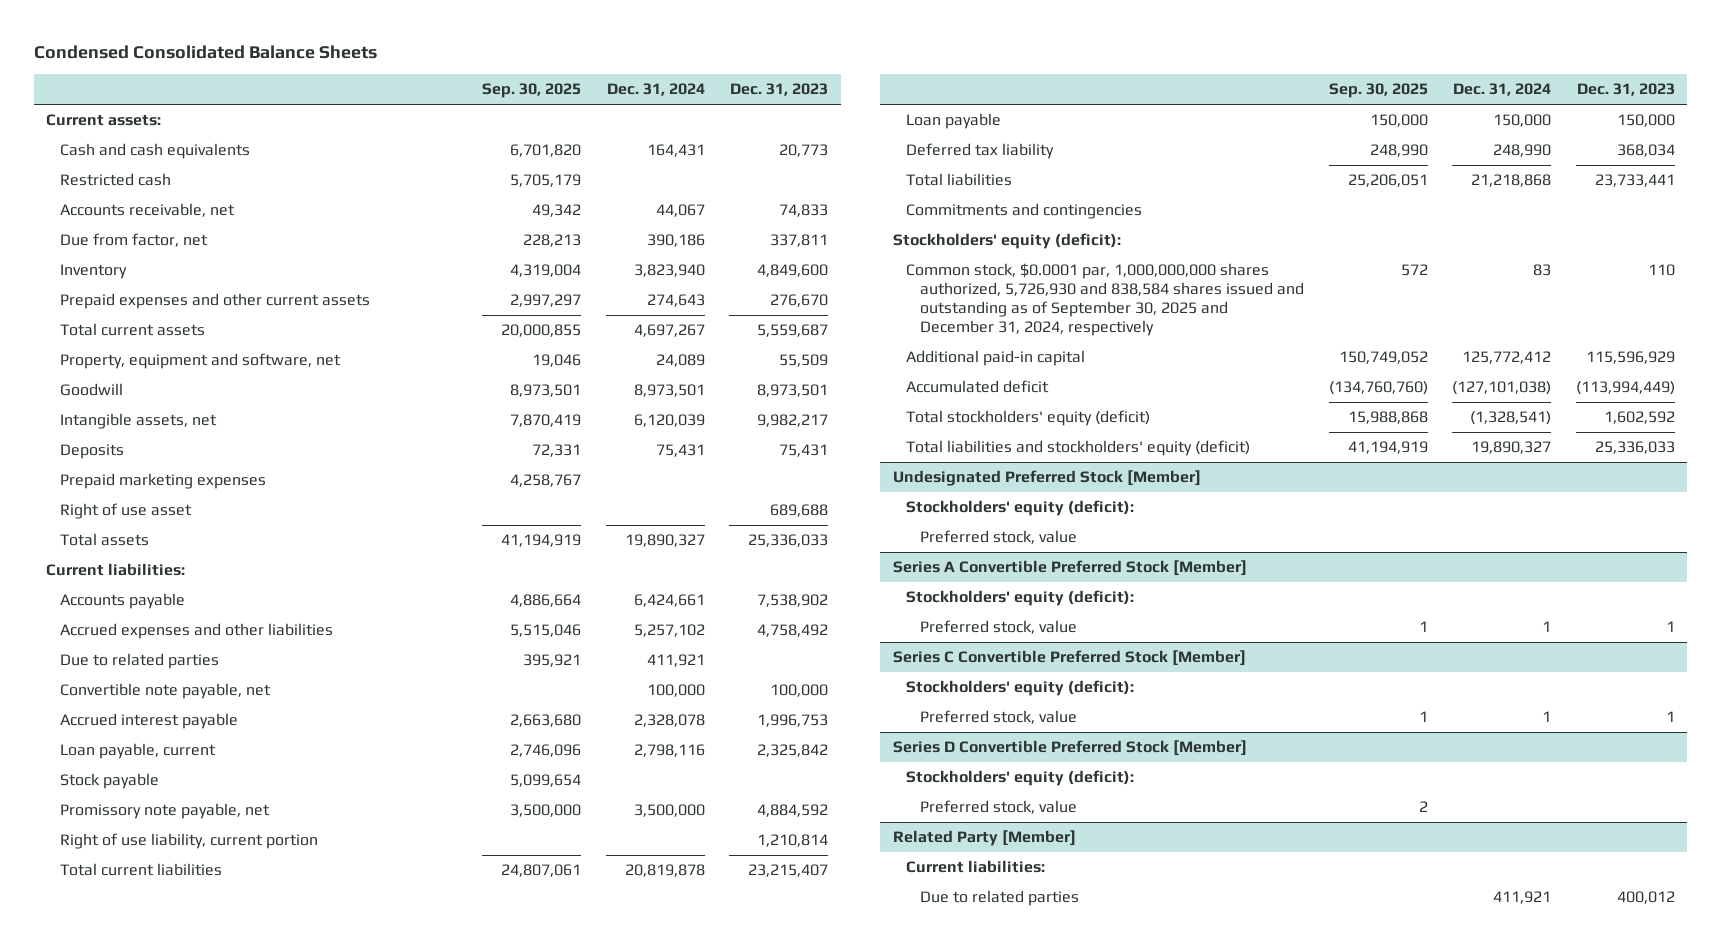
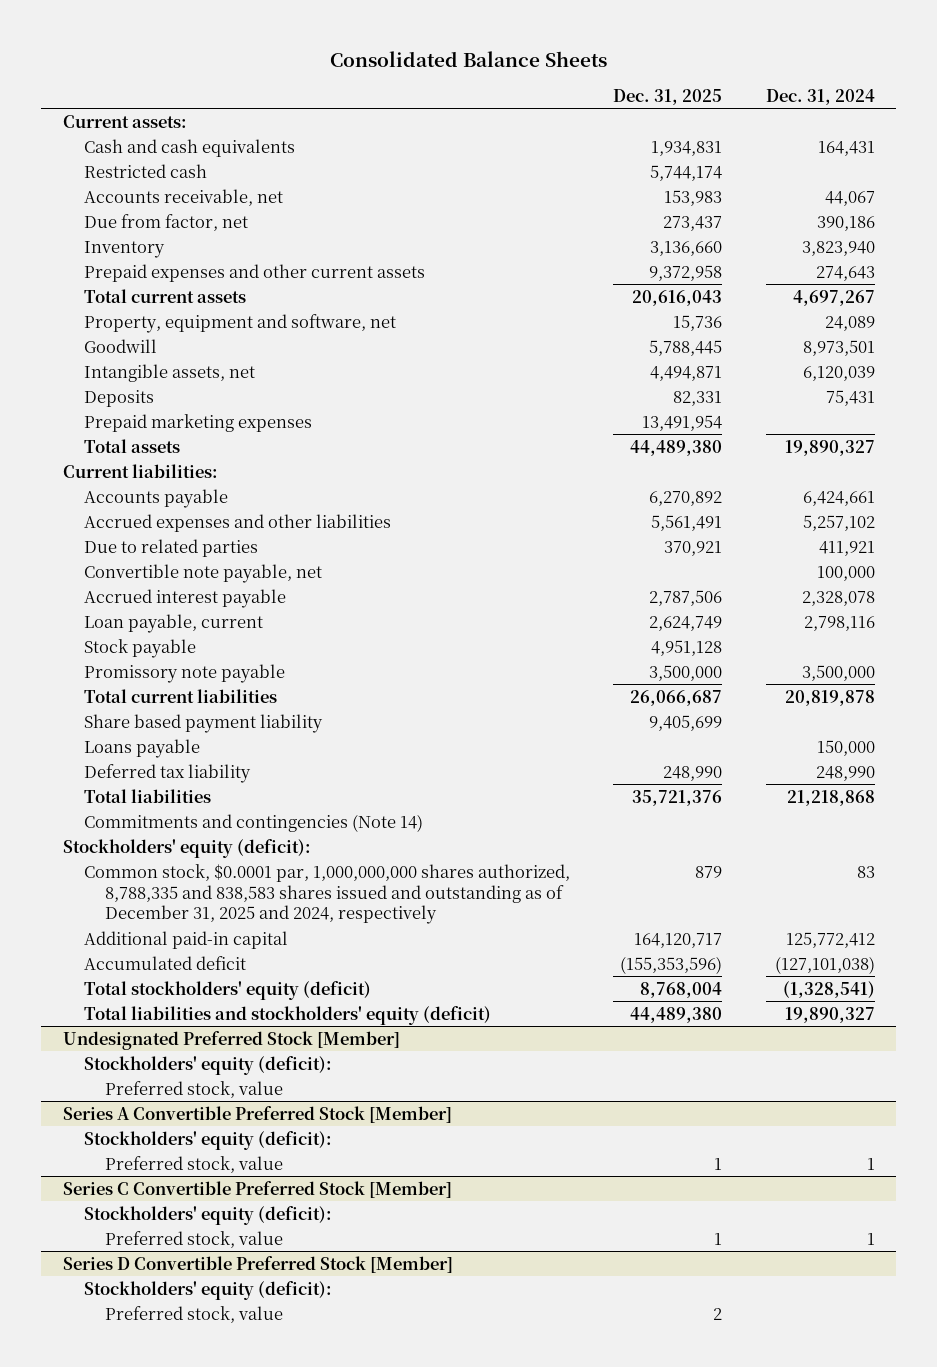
[33,45,377,60] Condensed Consolidated Balance Sheets -> [329,50,607,67] Consolidated Balance Sheets
[481,83,581,99] Sep. 30, 2025 -> none
[730,83,829,97] Dec. 31, 2023 -> none
none -> [613,88,723,105] Dec. 31, 2025
[59,503,192,520] Right of use asset -> none
[59,833,318,850] Right of use liability, current portion -> none
[59,803,270,820] Promissory note payable, net -> [84,663,286,683] Promissory note payable
none -> [84,713,324,733] Share based payment liability
[906,113,1002,130] Loan payable -> [84,738,201,758] Loans payable
[906,203,1143,220] Commitments and contingencies -> [84,813,424,832] Commitments and contingencies (Note 14)
[906,263,1304,337] Common stock, $0.0001 par, 1,000,000,000 shares authorized, 5,726,930 and 838,584 shares issued and outstanding as of September 30, 2025 and December 31, 2024, respectively -> [84,863,571,925] Common stock, $0.0001 par, 1,000,000,000 shares authorized, 8,788,335 and 838,583 shares issued and outstanding as of December 31, 2025 and 2024, respectively
[892,830,1076,847] Related Party [Member] -> none
[906,860,1046,874] Current liabilities: -> none
[919,890,1079,907] Due to related parties -> none

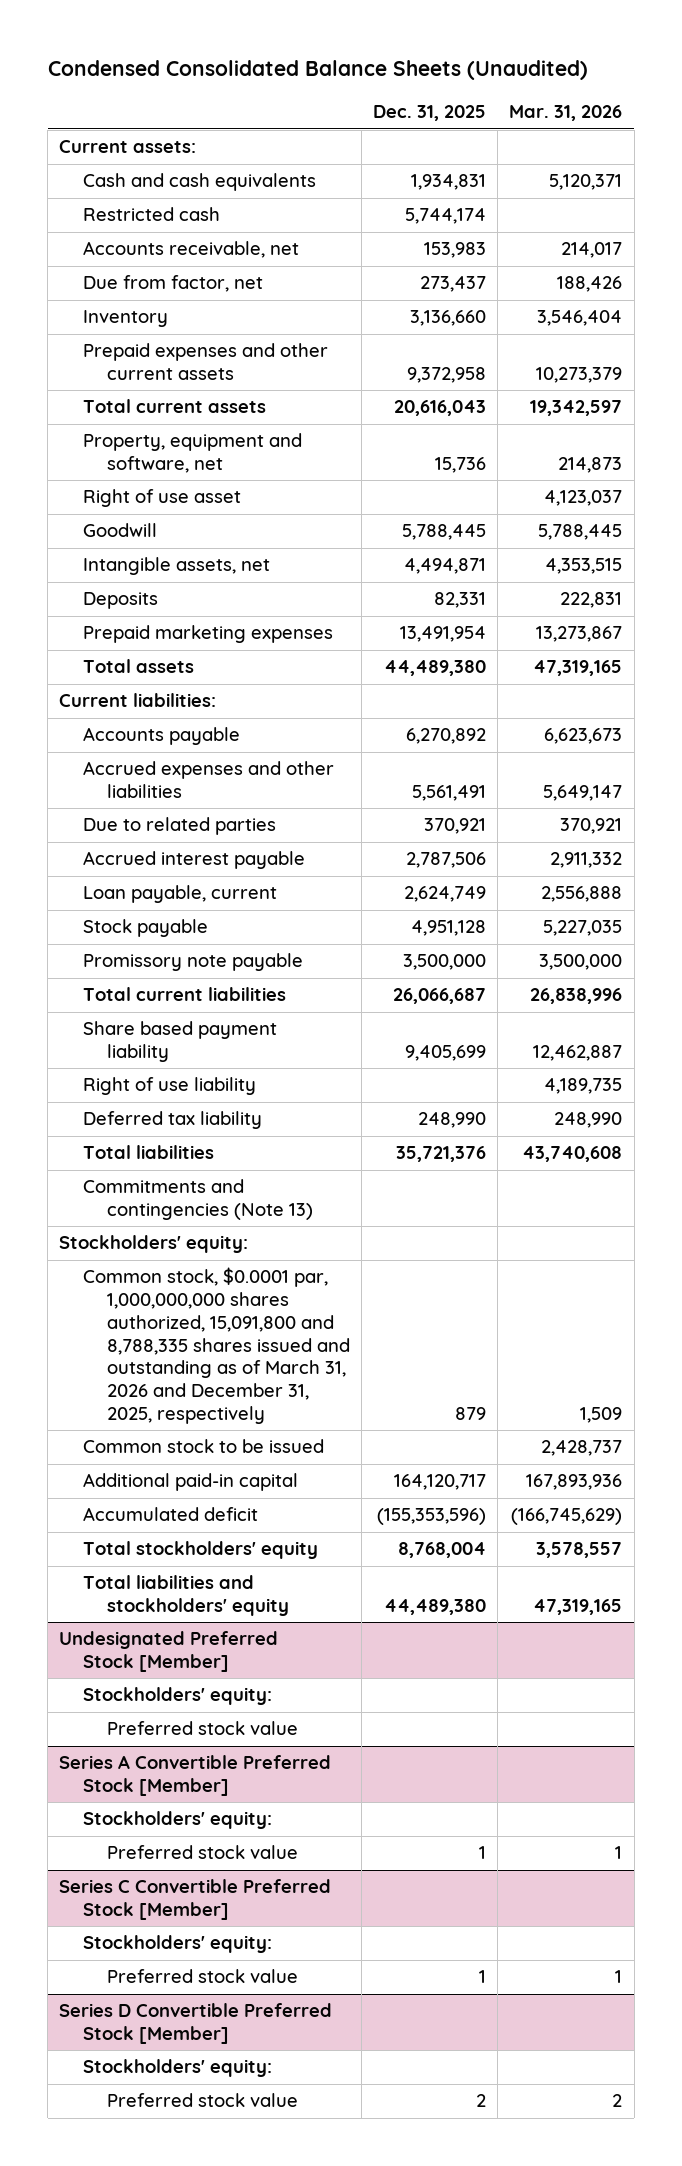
[329,50,607,67] Consolidated Balance Sheets -> [47,60,588,81] Condensed Consolidated Balance Sheets (Unaudited)
[765,88,875,105] Dec. 31, 2024 -> none
none -> [509,105,623,122] Mar. 31, 2026
none -> [83,489,242,508] Right of use asset
[84,563,323,583] Convertible note payable, net -> none
[84,738,201,758] Loans payable -> none
none -> [83,1077,257,1096] Right of use liability
[84,813,424,832] Commitments and contingencies (Note 14) -> [83,1179,313,1221] Commitments and contingencies (Note 13)
[62,838,311,858] Stockholders' equity (deficit): -> [59,1235,249,1254] Stockholders' equity:
[84,863,571,925] Common stock, $0.0001 par, 1,000,000,000 shares authorized, 8,788,335 and 838,583 shares issued and outstanding as of December 31, 2025 and 2024, respectively -> [83,1267,350,1424] Common stock, $0.0001 par, 1,000,000,000 shares authorized, 15,091,800 and 8,788,335 shares issued and outstanding as of March 31, 2026 and December 31, 2025, respectively
none -> [83,1439,325,1454] Common stock to be issued
[84,980,372,1000] Total stockholders' equity (deficit) -> [83,1541,319,1560] Total stockholders' equity
[84,1005,492,1025] Total liabilities and stockholders' equity (deficit) -> [83,1575,289,1617] Total liabilities and stockholders' equity
[84,1055,333,1075] Stockholders' equity (deficit): -> [83,1687,273,1706] Stockholders' equity:
[105,1080,284,1098] Preferred stock, value -> [106,1721,298,1736] Preferred stock value
[84,1130,333,1150] Stockholders' equity (deficit): -> [83,1811,273,1830] Stockholders' equity:
[105,1155,284,1173] Preferred stock, value -> [106,1845,298,1860] Preferred stock value
[84,1205,333,1225] Stockholders' equity (deficit): -> [83,1935,273,1954] Stockholders' equity:
[105,1230,284,1248] Preferred stock, value -> [106,1969,298,1984] Preferred stock value
[84,1280,333,1300] Stockholders' equity (deficit): -> [83,2059,273,2078] Stockholders' equity:
[105,1305,284,1323] Preferred stock, value -> [106,2093,298,2108] Preferred stock value

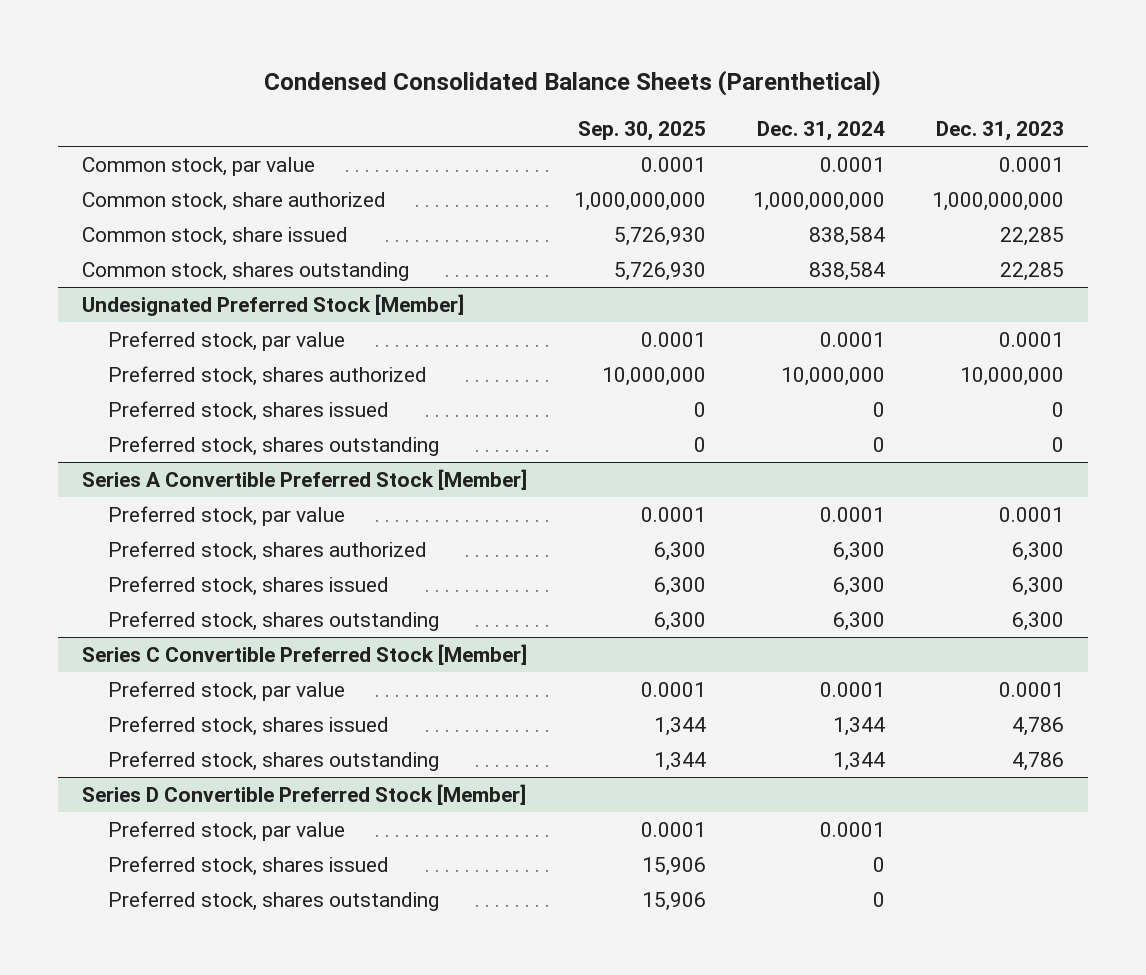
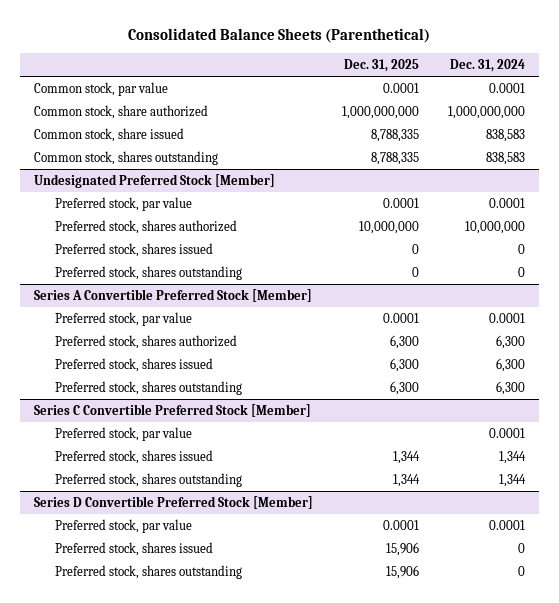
[264,70,882,97] Condensed Consolidated Balance Sheets (Parenthetical) -> [128,28,431,44] Consolidated Balance Sheets (Parenthetical)
[577,121,706,142] Sep. 30, 2025 -> none
[936,121,1065,142] Dec. 31, 2023 -> none
none -> [343,59,419,73] Dec. 31, 2025
[809,226,886,246] 838,584 -> [485,129,525,143] 838,583
[809,261,886,281] 838,584 -> [485,152,525,166] 838,583

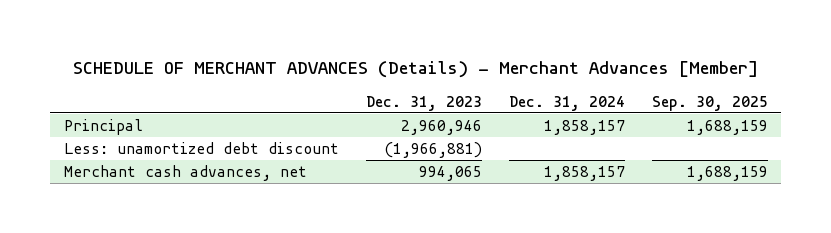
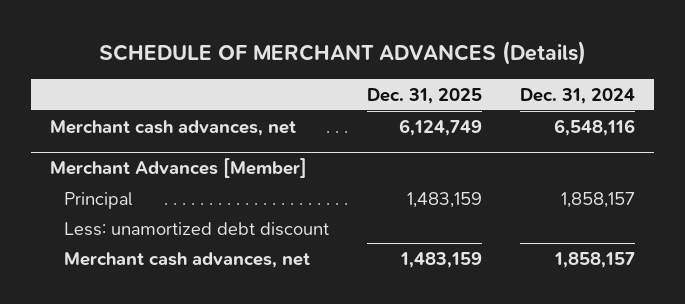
[72,61,758,79] SCHEDULE OF MERCHANT ADVANCES (Details) - Merchant Advances [Member] -> [98,41,586,66] SCHEDULE OF MERCHANT ADVANCES (Details)
[365,95,482,111] Dec. 31, 2023 -> none
[651,95,768,111] Sep. 30, 2025 -> none
none -> [367,87,483,104] Dec. 31, 2025
none -> [50,119,297,136] Merchant cash advances, net
none -> [50,158,308,179] Merchant Advances [Member]

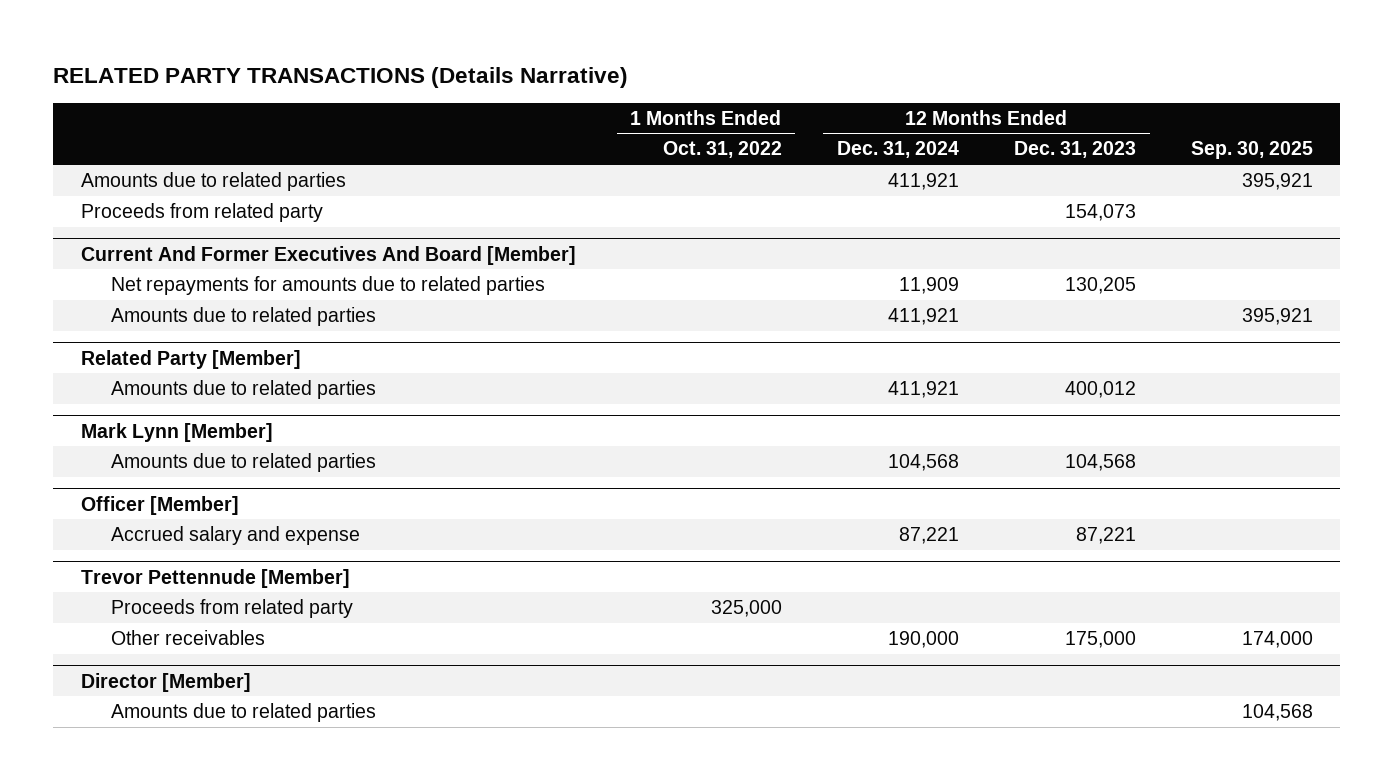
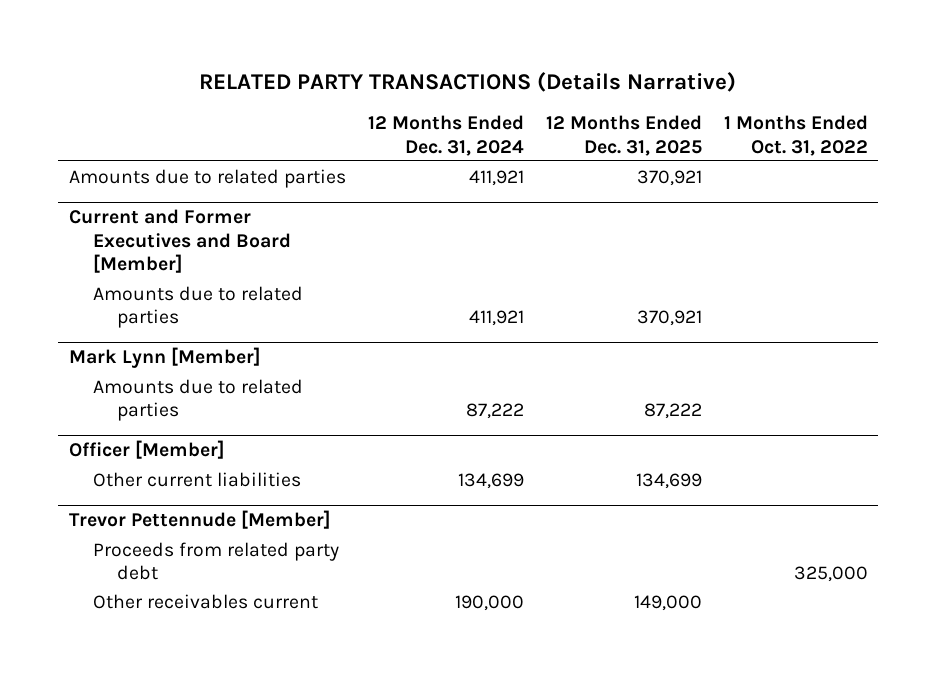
[1013,141,1136,159] Dec. 31, 2023 -> none
[1190,141,1313,160] Sep. 30, 2025 -> none
none -> [545,115,702,156] 12 Months Ended Dec. 31, 2025
[80,203,323,223] Proceeds from related party -> none
[111,276,546,296] Net repayments for amounts due to related parties -> none
[111,307,377,327] Amounts due to related parties -> none
[80,349,301,369] Related Party [Member] -> none
[80,245,576,265] Current And Former Executives And Board [Member] -> [69,209,292,274] Current and Former Executives and Board [Member]
[887,454,959,472] 104,568 -> [466,403,525,420] 87,222
[111,526,361,546] Accrued salary and expense -> none
none -> [93,471,302,487] Other current liabilities
[80,672,251,692] Director [Member] -> none
[111,703,377,723] Amounts due to related parties -> none
[111,599,354,619] Proceeds from related party -> [93,541,340,581] Proceeds from related party debt
[111,630,266,646] Other receivables -> [93,593,319,609] Other receivables current

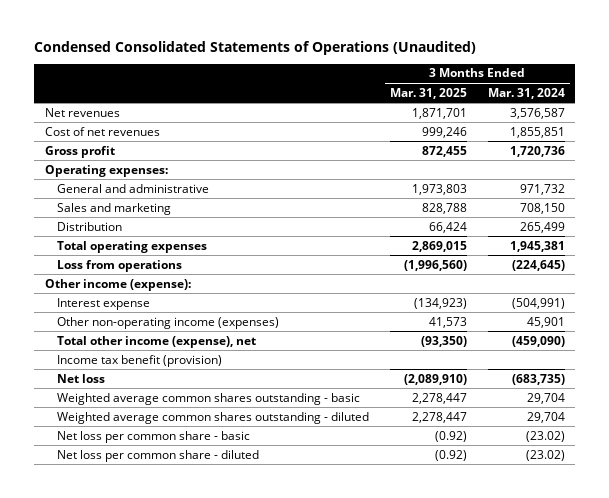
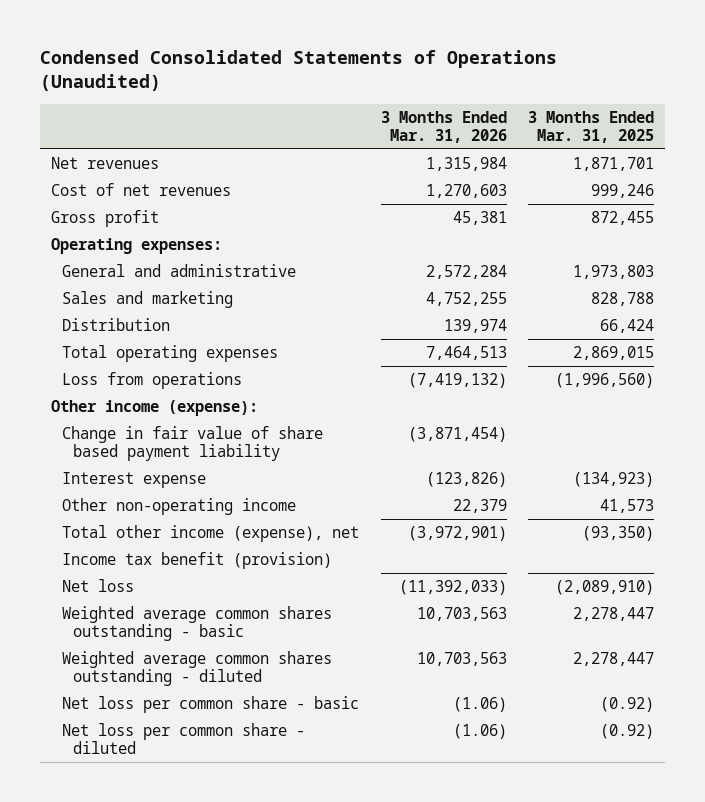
[487,87,565,99] Mar. 31, 2024 -> none
none -> [380,110,507,143] 3 Months Ended Mar. 31, 2026
none -> [61,425,323,462] Change in fair value of share based payment liability
[57,316,280,329] Other non-operating income (expenses) -> [61,497,296,515] Other non-operating income

